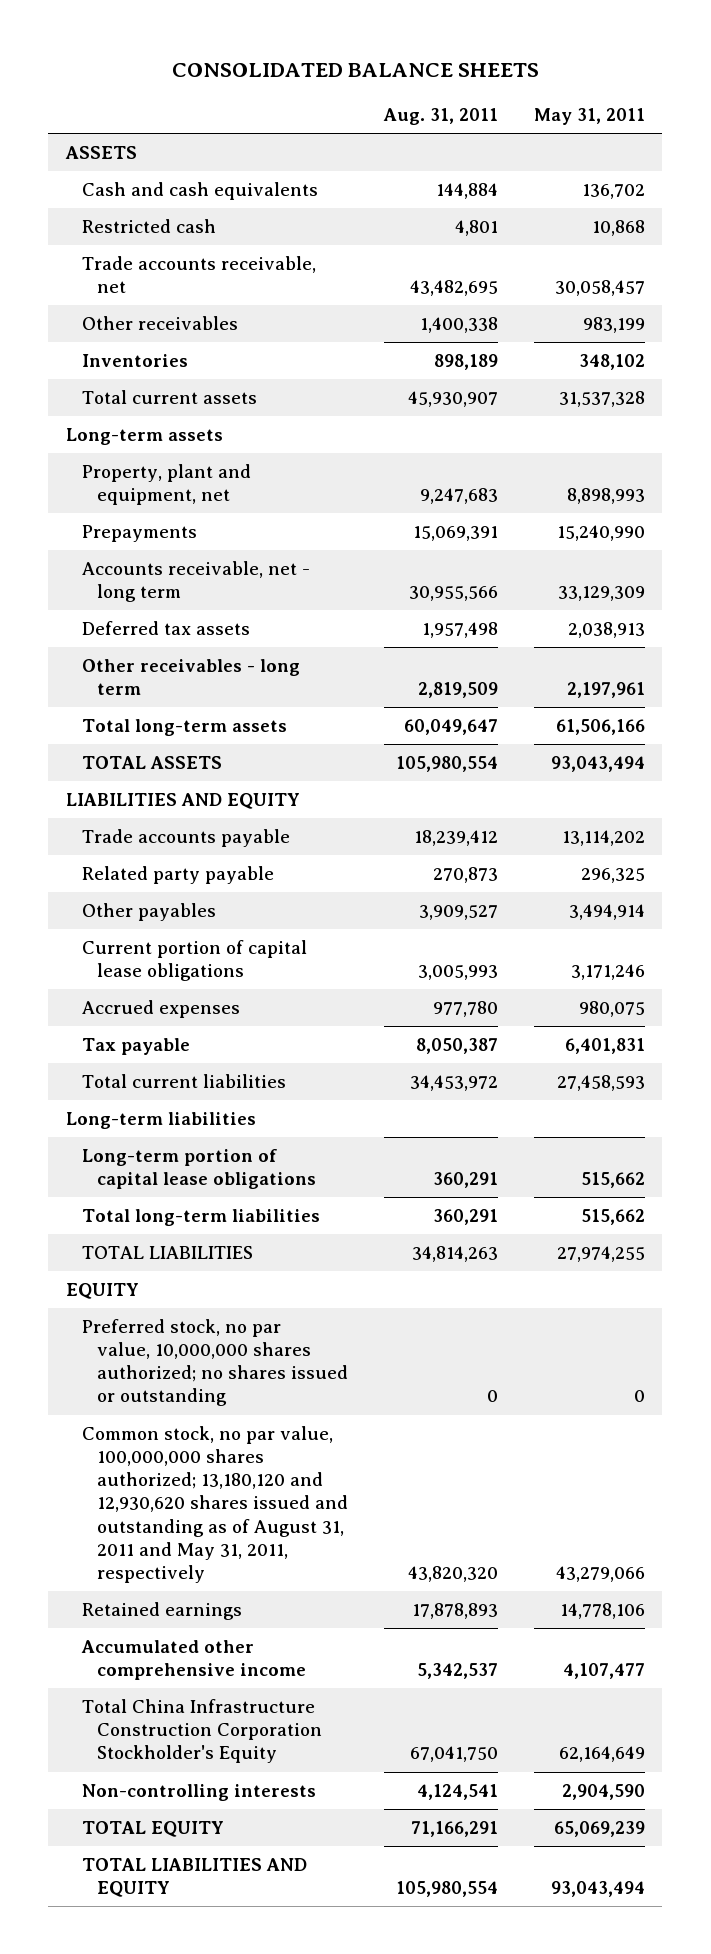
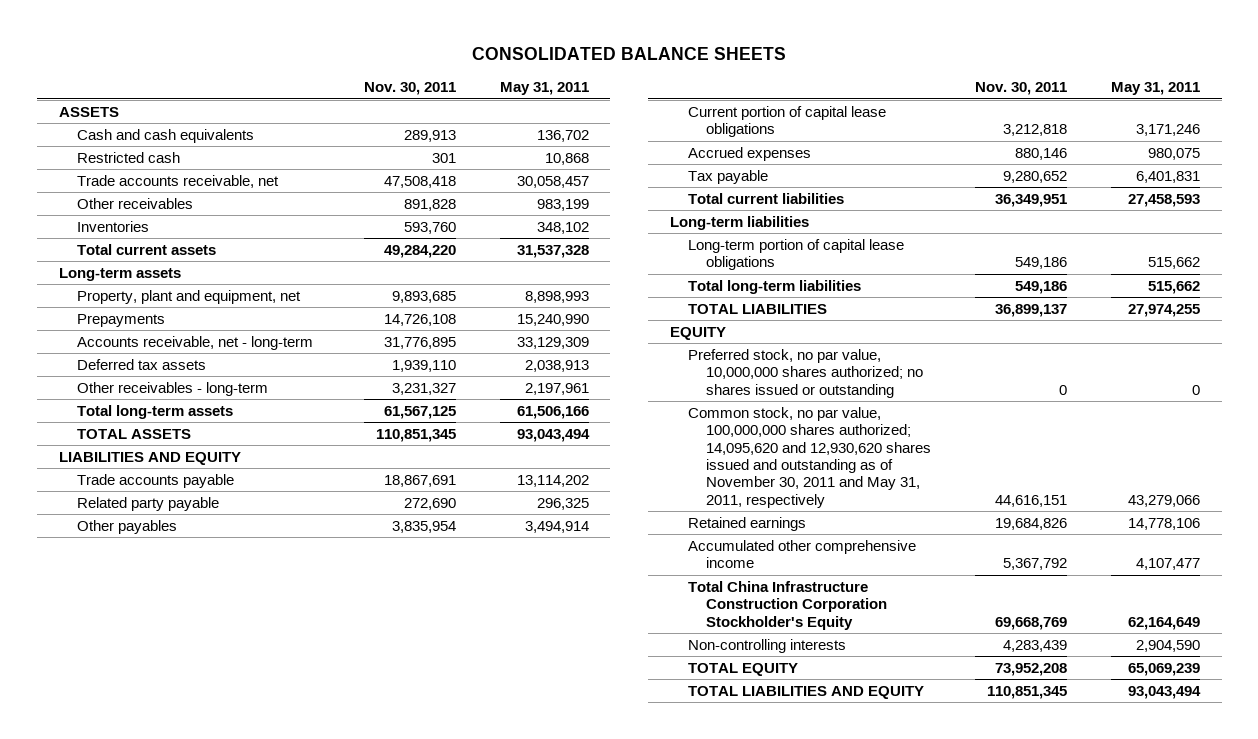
[382,108,498,126] Aug. 31, 2011 -> none
none -> [363,82,456,96] Nov. 30, 2011
[81,561,310,603] Accounts receivable, net - long term -> [77,335,314,350] Accounts receivable, net - long-term
[81,659,300,696] Other receivables - long term -> [77,381,269,396] Other receivables - long-term
[81,1426,349,1583] Common stock, no par value, 100,000,000 shares authorized; 13,180,120 and 12,930,620 shares issued and outstanding as of August 31, 2011 and May 31, 2011, respectively -> [688,406,932,508] Common stock, no par value, 100,000,000 shares authorized; 14,095,620 and 12,930,620 shares issued and outstanding as of November 30, 2011 and May 31, 2011, respectively

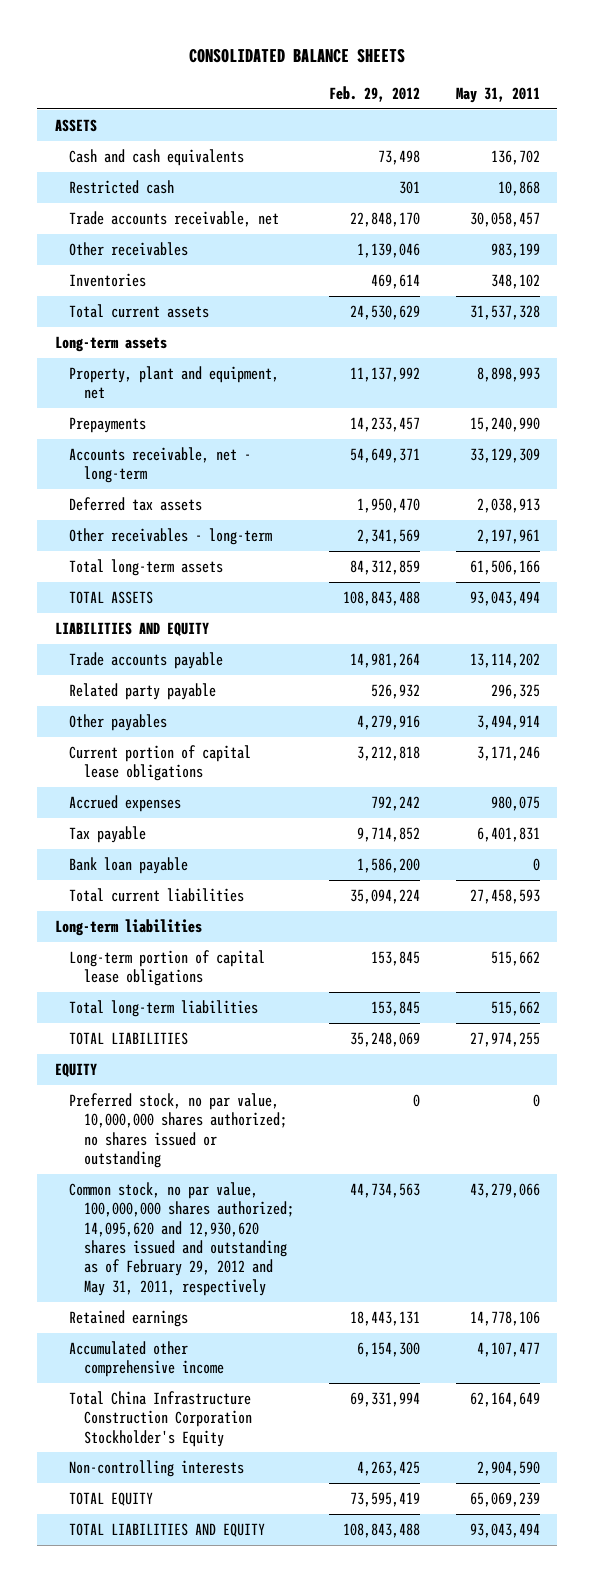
[363,82,456,96] Nov. 30, 2011 -> none
none -> [329,86,421,103] Feb. 29, 2012
none -> [69,856,189,874] Bank loan payable
[688,406,932,508] Common stock, no par value, 100,000,000 shares authorized; 14,095,620 and 12,930,620 shares issued and outstanding as of November 30, 2011 and May 31, 2011, respectively -> [69,1181,295,1296] Common stock, no par value, 100,000,000 shares authorized; 14,095,620 and 12,930,620 shares issued and outstanding as of February 29, 2012 and May 31, 2011, respectively

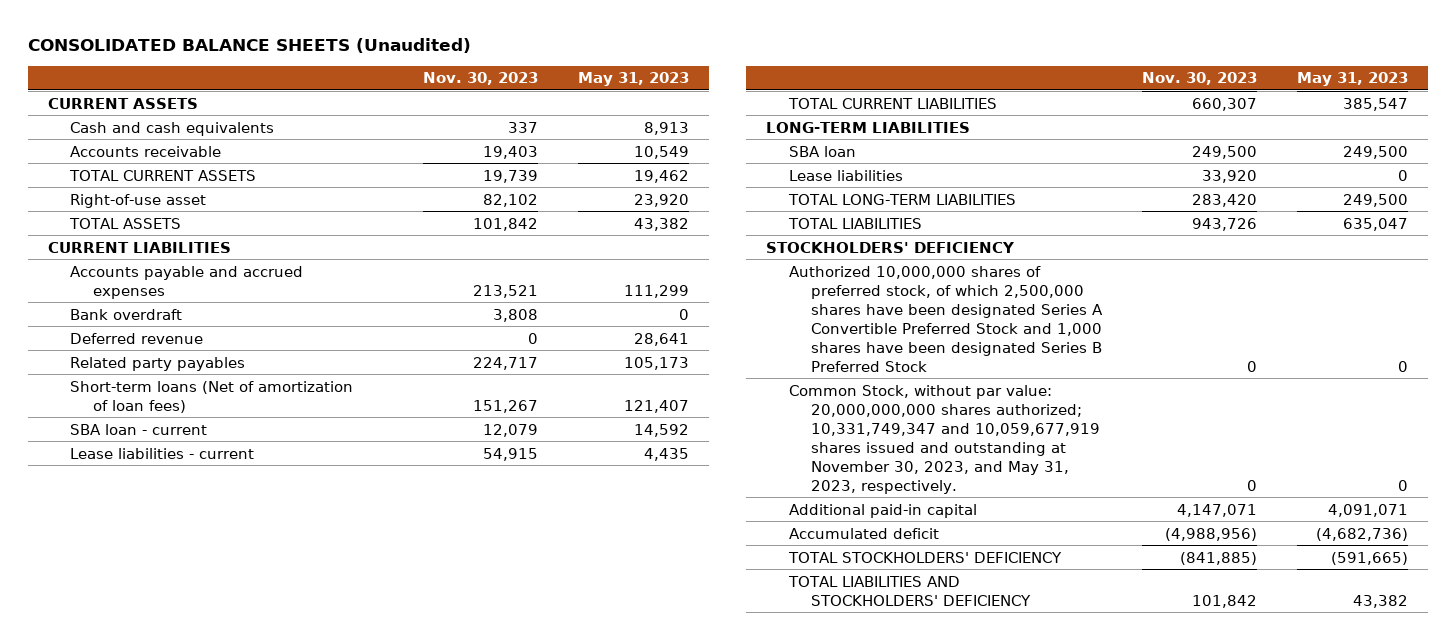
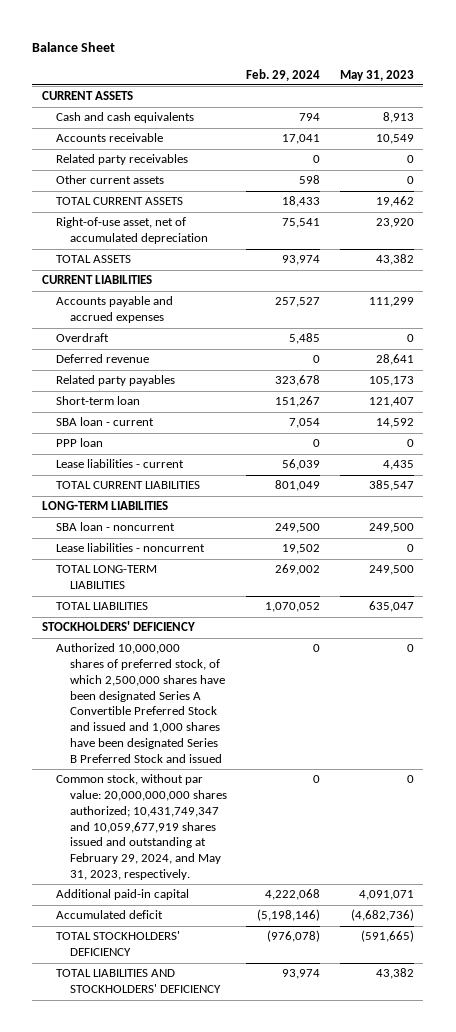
[27,37,471,53] CONSOLIDATED BALANCE SHEETS (Unaudited) -> [32,41,116,52] Balance Sheet
[423,72,539,86] Nov. 30, 2023 -> none
none -> [246,68,321,81] Feb. 29, 2024
none -> [56,154,189,166] Related party receivables
none -> [56,175,165,185] Other current assets
[70,193,207,208] Right-of-use asset -> [56,217,209,245] Right-of-use asset, net of accumulated depreciation
[70,308,183,320] Bank overdraft -> [56,333,110,343] Overdraft
[70,380,354,413] Short-term loans (Net of amortization of loan fees) -> [56,396,141,406] Short-term loan
none -> [56,438,104,448] PPP loan
[788,145,856,157] SBA loan -> [56,522,176,532] SBA loan - noncurrent
[788,169,903,181] Lease liabilities -> [56,543,206,553] Lease liabilities - noncurrent
[788,265,1104,372] Authorized 10,000,000 shares of preferred stock, of which 2,500,000 shares have been designated Series A Convertible Preferred Stock and 1,000 shares have been designated Series B Preferred Stock -> [56,643,226,763] Authorized 10,000,000 shares of preferred stock, of which 2,500,000 shares have been designated Series A Convertible Preferred Stock and issued and 1,000 shares have been designated Series B Preferred Stock and issued
[788,384,1101,494] Common Stock, without par value: 20,000,000,000 shares authorized; 10,331,749,347 and 10,059,677,919 shares issued and outstanding at November 30, 2023, and May 31, 2023, respectively. -> [56,774,228,880] Common stock, without par value: 20,000,000,000 shares authorized; 10,431,749,347 and 10,059,677,919 shares issued and outstanding at February 29, 2024, and May 31, 2023, respectively.

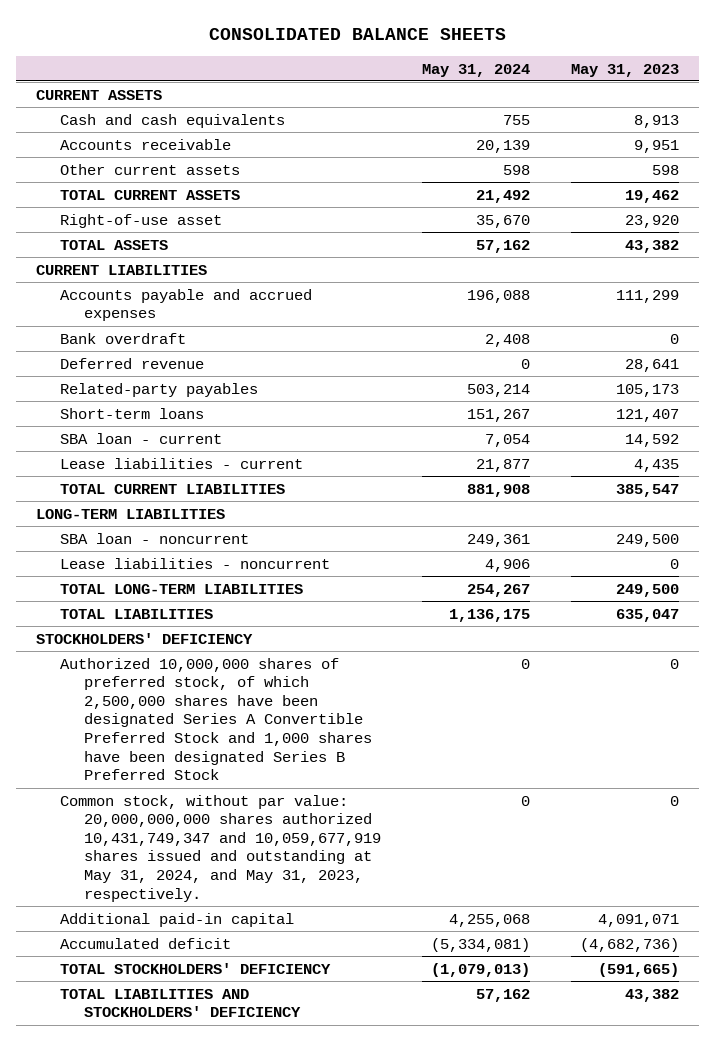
[32,41,116,52] Balance Sheet -> [208,28,506,41] CONSOLIDATED BALANCE SHEETS
[246,68,321,81] Feb. 29, 2024 -> none
none -> [421,63,530,77] May 31, 2024
[56,154,189,166] Related party receivables -> none
[375,134,414,145] 10,549 -> [633,139,679,153] 9,951
[406,176,414,185] 0 -> [651,164,679,175] 598
[56,217,209,245] Right-of-use asset, net of accumulated depreciation -> [60,213,223,228] Right-of-use asset
[56,333,110,343] Overdraft -> [60,332,187,344] Bank overdraft
[56,375,176,387] Related party payables -> [60,382,259,397] Related-party payables
[56,396,141,406] Short-term loan -> [60,407,205,419] Short-term loans
[56,438,104,448] PPP loan -> none
[56,643,226,763] Authorized 10,000,000 shares of preferred stock, of which 2,500,000 shares have been designated Series A Convertible Preferred Stock and issued and 1,000 shares have been designated Series B Preferred Stock and issued -> [60,657,373,781] Authorized 10,000,000 shares of preferred stock, of which 2,500,000 shares have been designated Series A Convertible Preferred Stock and 1,000 shares have been designated Series B Preferred Stock
[56,774,228,880] Common stock, without par value: 20,000,000,000 shares authorized; 10,431,749,347 and 10,059,677,919 shares issued and outstanding at February 29, 2024, and May 31, 2023, respectively. -> [60,794,382,902] Common stock, without par value: 20,000,000,000 shares authorized 10,431,749,347 and 10,059,677,919 shares issued and outstanding at May 31, 2024, and May 31, 2023, respectively.

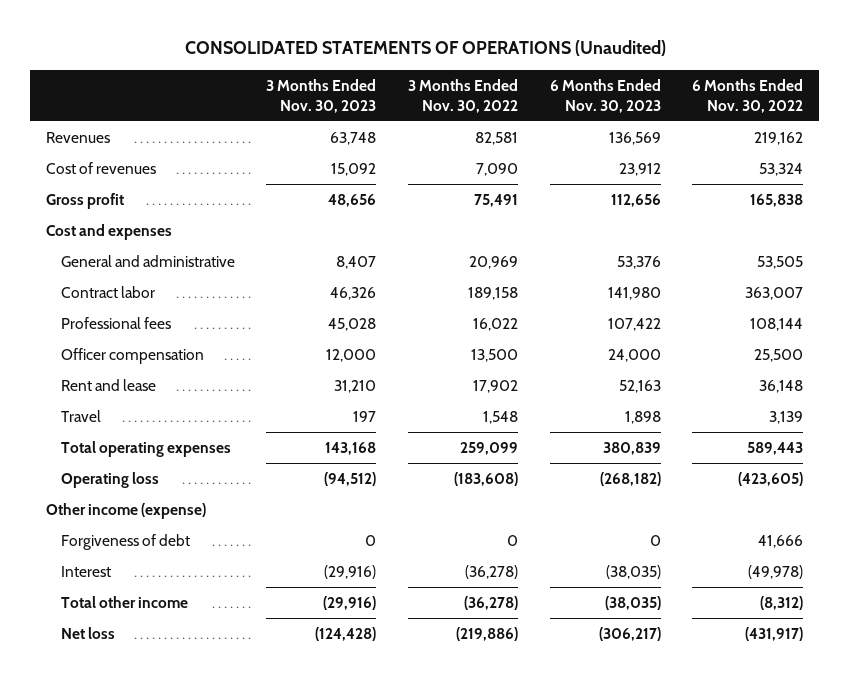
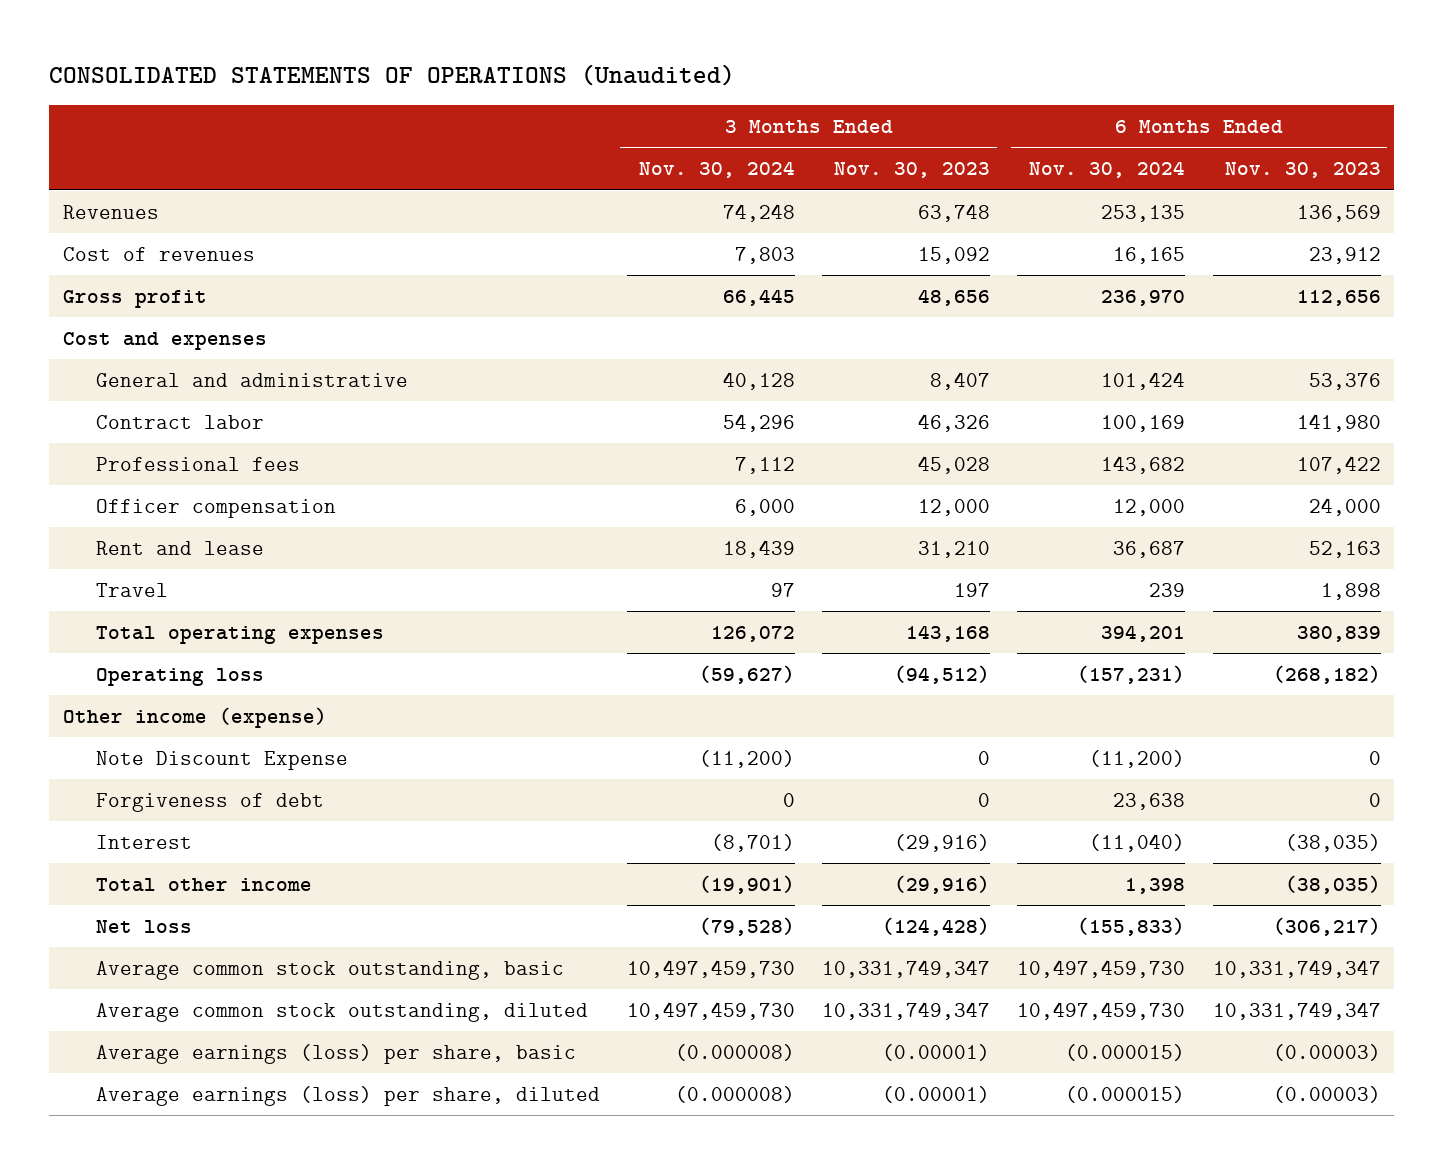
[407,78,518,113] 3 Months Ended Nov. 30, 2022 -> none
[692,78,804,113] 6 Months Ended Nov. 30, 2022 -> none
none -> [639,161,796,179] Nov. 30, 2024
none -> [1029,161,1186,179] Nov. 30, 2024
none -> [95,750,348,770] Note Discount Expense
none -> [95,960,564,980] Average common stock outstanding, basic
none -> [95,1002,588,1022] Average common stock outstanding, diluted
none -> [95,1043,576,1064] Average earnings (loss) per share, basic
none -> [95,1085,600,1106] Average earnings (loss) per share, diluted

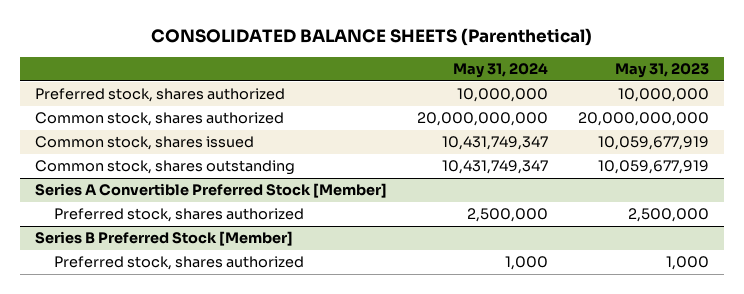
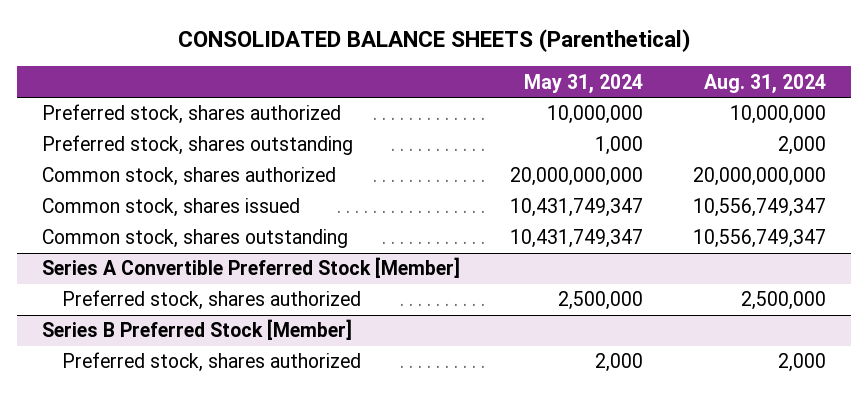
[615,63,710,79] May 31, 2023 -> none
none -> [703,73,826,94] Aug. 31, 2024
none -> [41,135,353,156] Preferred stock, shares outstanding
[505,256,549,271] 1,000 -> [594,353,643,373] 2,000

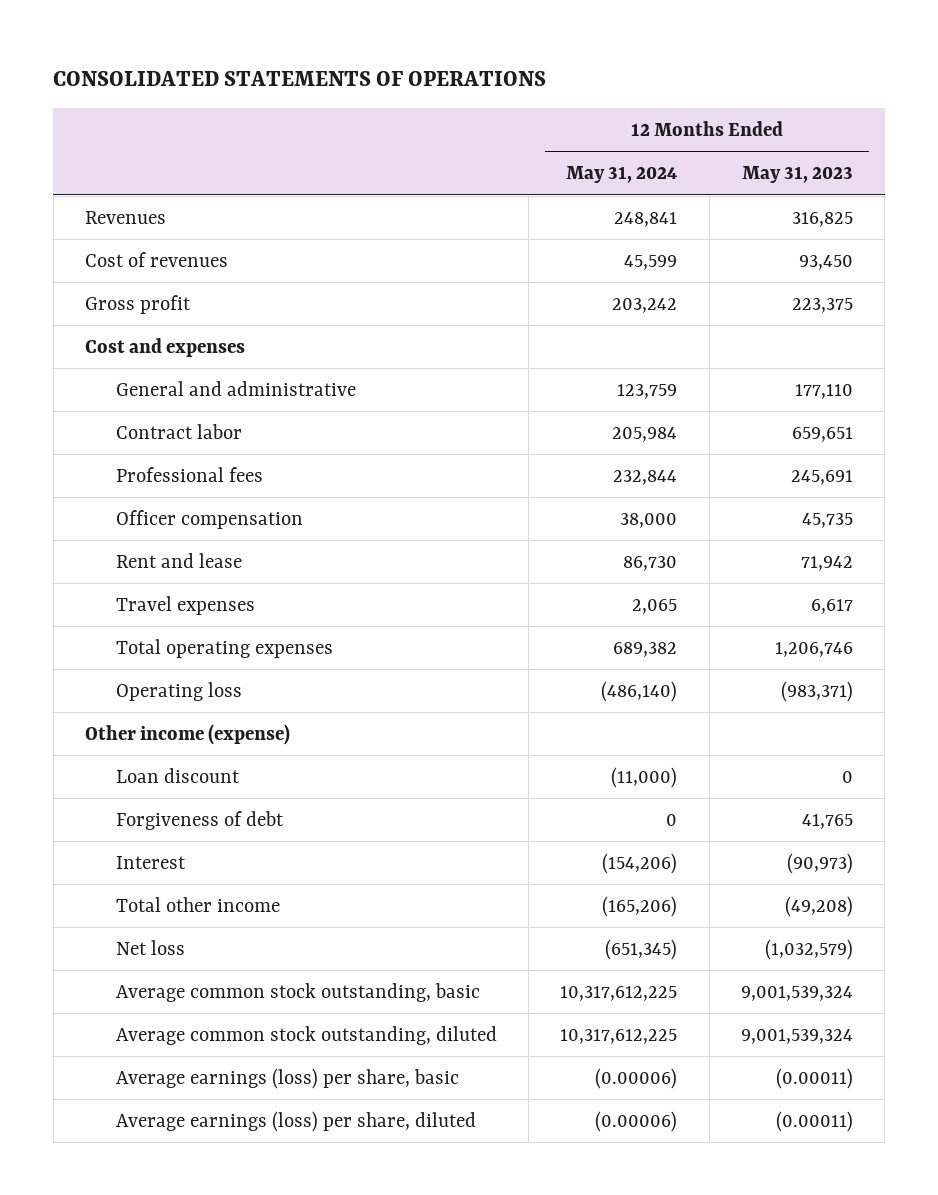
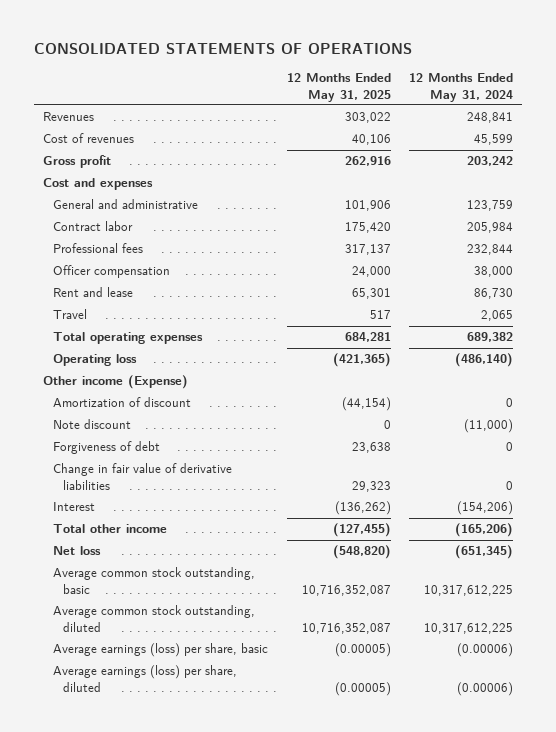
[741,166,853,184] May 31, 2023 -> none
none -> [286,73,391,102] 12 Months Ended May 31, 2025
[116,595,256,615] Travel expenses -> [53,309,88,320] Travel
[116,767,241,783] Loan discount -> none
[84,723,290,745] Other income (expense) -> [42,375,188,390] Other income (Expense)
none -> [53,397,192,408] Amortization of discount
none -> [53,419,132,430] Note discount
none -> [53,463,233,490] Change in fair value of derivative liabilities

